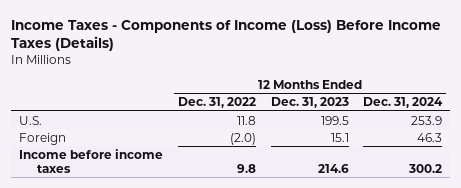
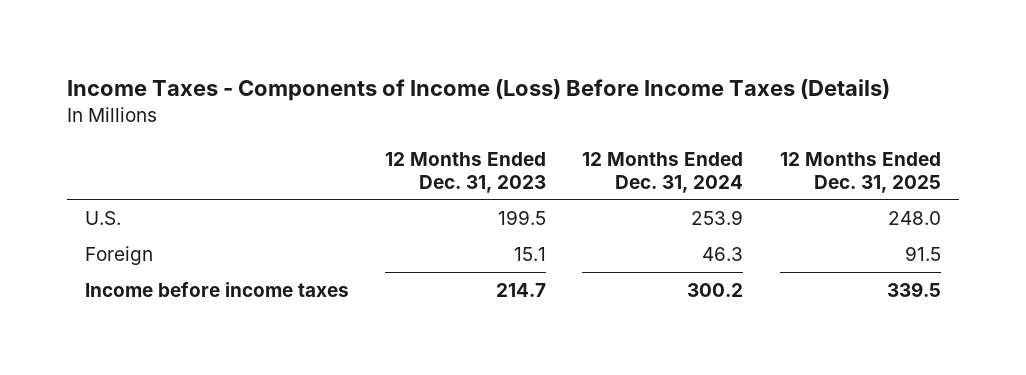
[177,97,256,109] Dec. 31, 2022 -> none
none -> [779,152,941,193] 12 Months Ended Dec. 31, 2025
[317,163,349,173] 214.6 -> [496,282,547,297] 214.7

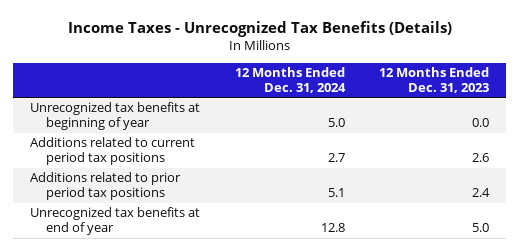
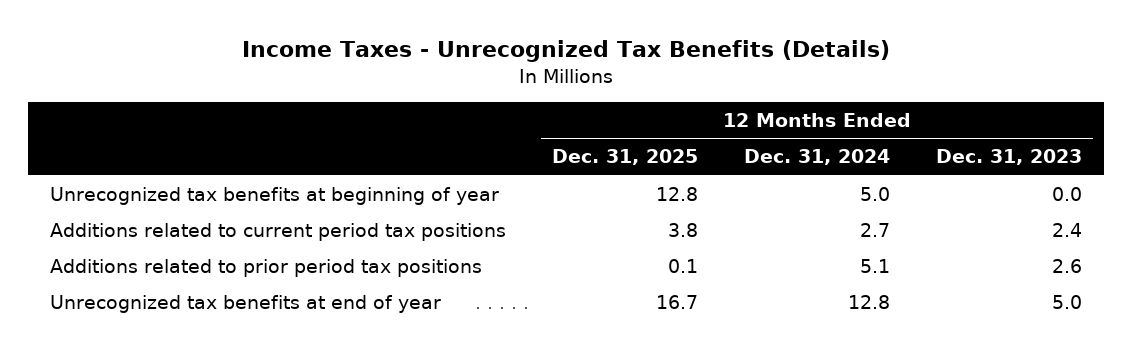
none -> [552,149,699,166] Dec. 31, 2025
[472,153,490,163] 2.6 -> [1051,223,1082,238] 2.4
[472,188,491,198] 2.4 -> [1051,259,1082,274] 2.6

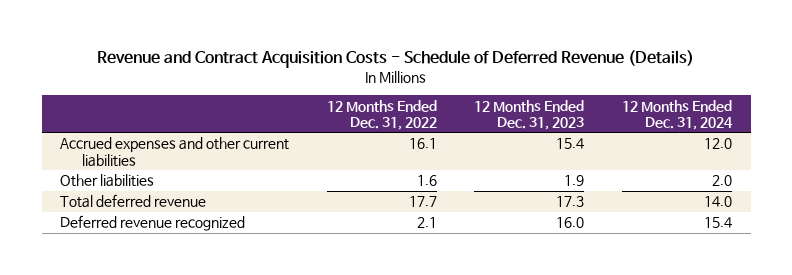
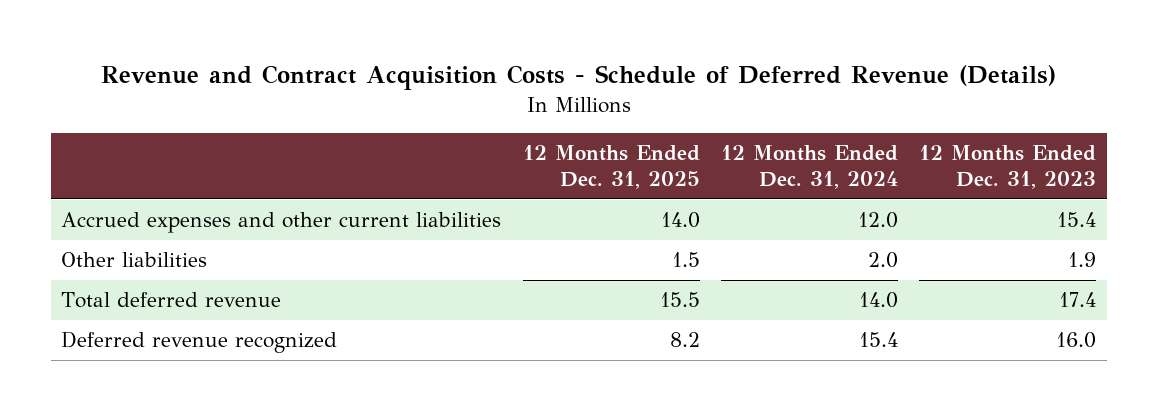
[326,99,437,130] 12 Months Ended Dec. 31, 2022 -> none
none -> [522,145,700,190] 12 Months Ended Dec. 31, 2025
[556,196,585,208] 17.3 -> [1059,292,1097,308] 17.4

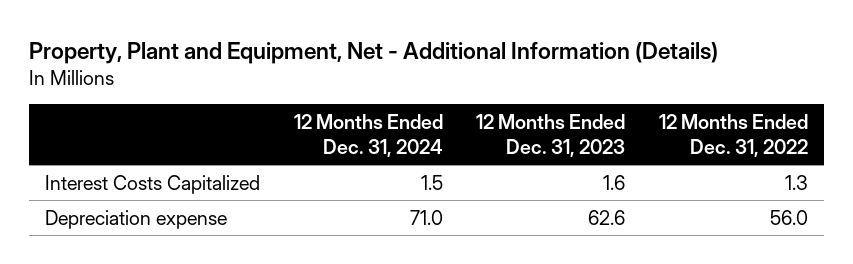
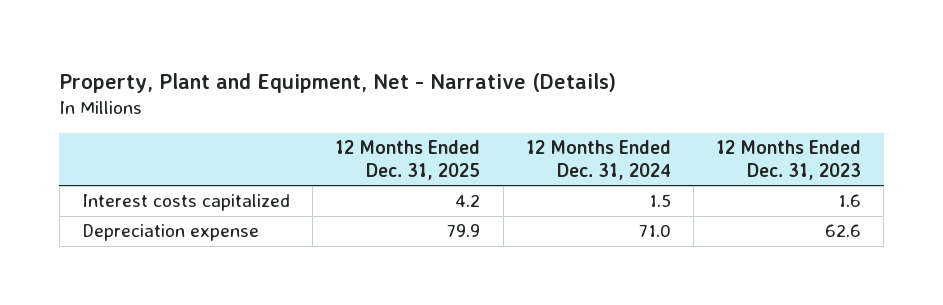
[28,41,718,64] Property, Plant and Equipment, Net - Additional Information (Details) -> [59,72,617,93] Property, Plant and Equipment, Net - Narrative (Details)
[658,114,808,157] 12 Months Ended Dec. 31, 2022 -> none
none -> [335,140,481,180] 12 Months Ended Dec. 31, 2025
[45,174,261,194] Interest Costs Capitalized -> [82,194,291,212] Interest costs capitalized

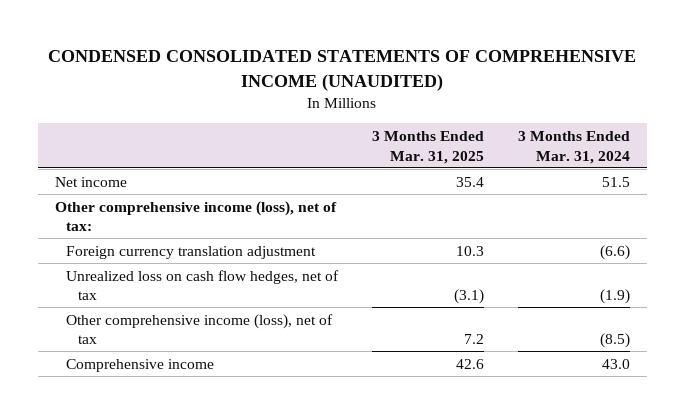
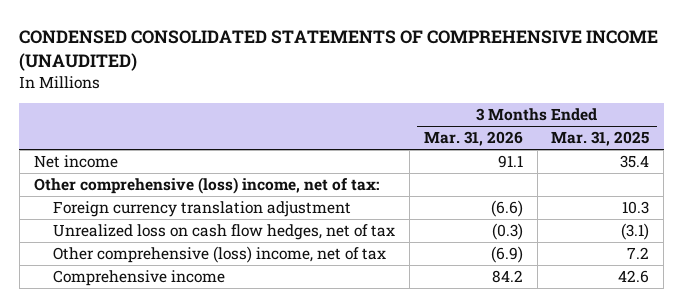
[517,130,630,164] 3 Months Ended Mar. 31, 2024 -> none
none -> [423,131,523,147] Mar. 31, 2026
[54,200,337,232] Other comprehensive income (loss), net of tax: -> [33,177,379,195] Other comprehensive (loss) income, net of tax:
[66,313,334,345] Other comprehensive income (loss), net of tax -> [53,246,387,264] Other comprehensive (loss) income, net of tax

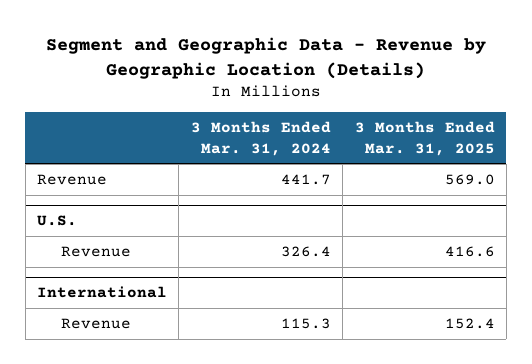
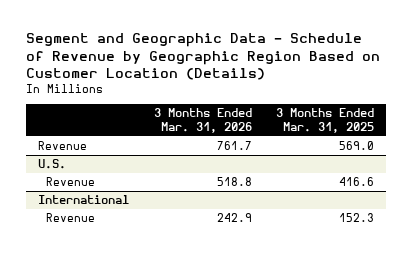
[45,36,486,79] Segment and Geographic Data - Revenue by Geographic Location (Details) -> [25,33,380,80] Segment and Geographic Data - Schedule of Revenue by Geographic Region Based on Customer Location (Details)
[190,121,331,156] 3 Months Ended Mar. 31, 2024 -> none
none -> [153,108,252,133] 3 Months Ended Mar. 31, 2026
[444,317,495,329] 152.4 -> [339,213,375,223] 152.3

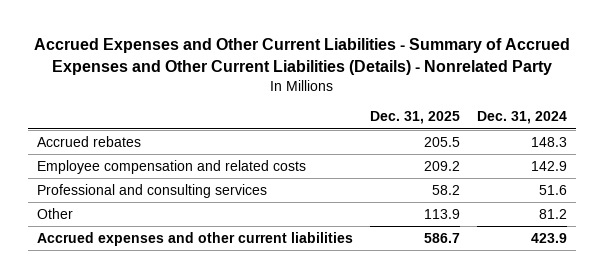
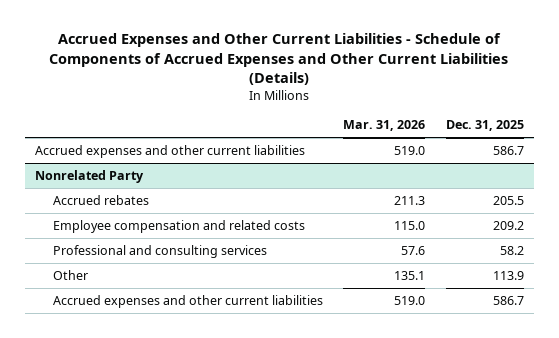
[33,37,570,75] Accrued Expenses and Other Current Liabilities - Summary of Accrued Expenses and Other Current Liabilities (Details) - Nonrelated Party -> [49,33,509,86] Accrued Expenses and Other Current Liabilities - Schedule of Components of Accrued Expenses and Other Current Liabilities (Details)
[477,111,568,125] Dec. 31, 2024 -> none
none -> [343,120,426,132] Mar. 31, 2026
none -> [35,144,306,158] Accrued expenses and other current liabilities
none -> [35,169,145,183] Nonrelated Party

